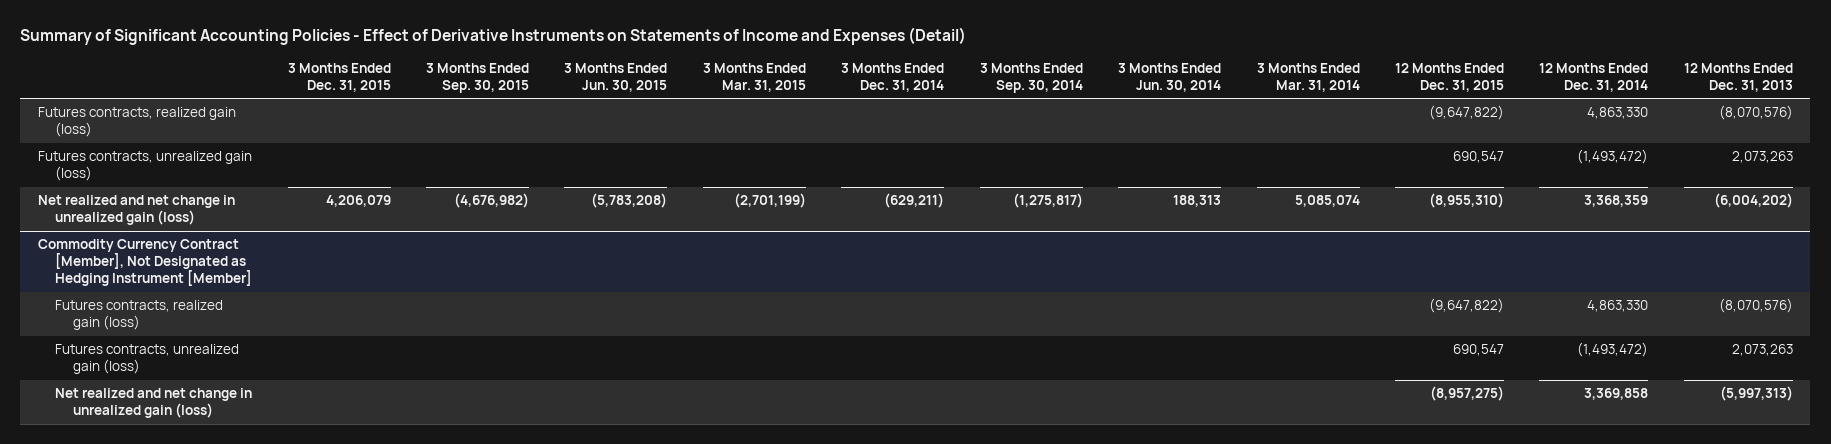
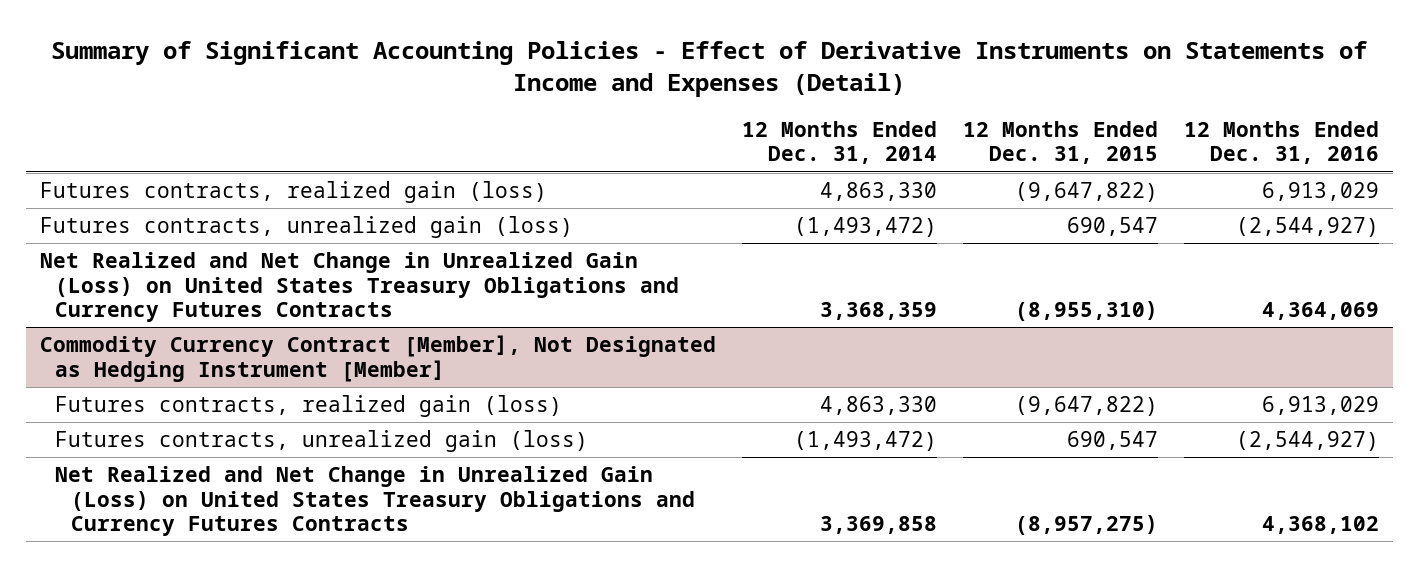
[287,62,391,92] 3 Months Ended Dec. 31, 2015 -> none
[426,62,530,93] 3 Months Ended Sep. 30, 2015 -> none
[564,62,668,92] 3 Months Ended Jun. 30, 2015 -> none
[702,62,806,92] 3 Months Ended Mar. 31, 2015 -> none
[841,62,945,92] 3 Months Ended Dec. 31, 2014 -> none
[979,62,1083,93] 3 Months Ended Sep. 30, 2014 -> none
[1118,62,1222,92] 3 Months Ended Jun. 30, 2014 -> none
[1256,62,1360,92] 3 Months Ended Mar. 31, 2014 -> none
[1683,62,1793,92] 12 Months Ended Dec. 31, 2013 -> none
none -> [1184,120,1380,165] 12 Months Ended Dec. 31, 2016
[38,195,236,226] Net realized and net change in unrealized gain (loss) -> [39,252,680,323] Net Realized and Net Change in Unrealized Gain (Loss) on United States Treasury Obligations and Currency Futures Contracts
[55,388,253,419] Net realized and net change in unrealized gain (loss) -> [55,466,695,537] Net Realized and Net Change in Unrealized Gain (Loss) on United States Treasury Obligations and Currency Futures Contracts

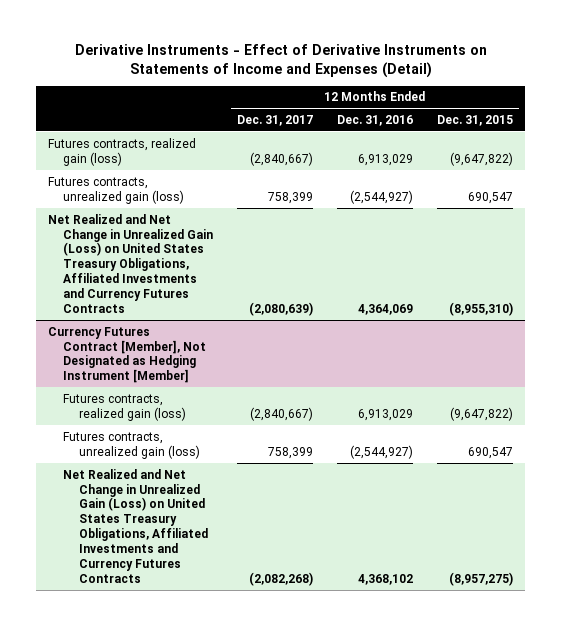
[51,40,1368,97] Summary of Significant Accounting Policies - Effect of Derivative Instruments on Statements of Income and Expenses (Detail) -> [74,43,487,78] Derivative Instruments - Effect of Derivative Instruments on Statements of Income and Expenses (Detail)
[741,120,937,165] 12 Months Ended Dec. 31, 2014 -> none
none -> [237,114,314,126] Dec. 31, 2017
[39,252,680,323] Net Realized and Net Change in Unrealized Gain (Loss) on United States Treasury Obligations and Currency Futures Contracts -> [47,213,214,314] Net Realized and Net Change in Unrealized Gain (Loss) on United States Treasury Obligations, Affiliated Investments and Currency Futures Contracts
[39,335,716,382] Commodity Currency Contract [Member], Not Designated as Hedging Instrument [Member] -> [47,326,207,384] Currency Futures Contract [Member], Not Designated as Hedging Instrument [Member]
[55,466,695,537] Net Realized and Net Change in Unrealized Gain (Loss) on United States Treasury Obligations and Currency Futures Contracts -> [63,468,208,584] Net Realized and Net Change in Unrealized Gain (Loss) on United States Treasury Obligations, Affiliated Investments and Currency Futures Contracts

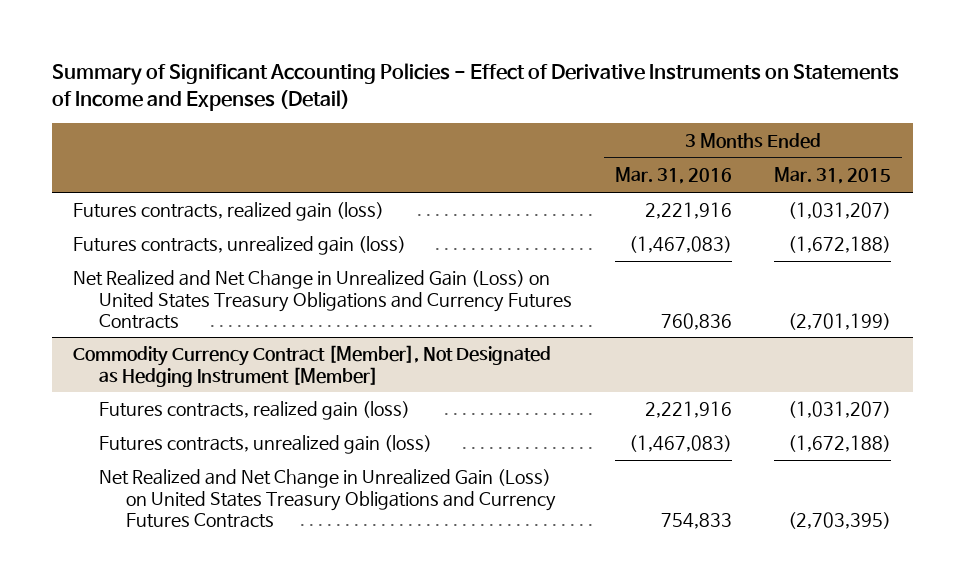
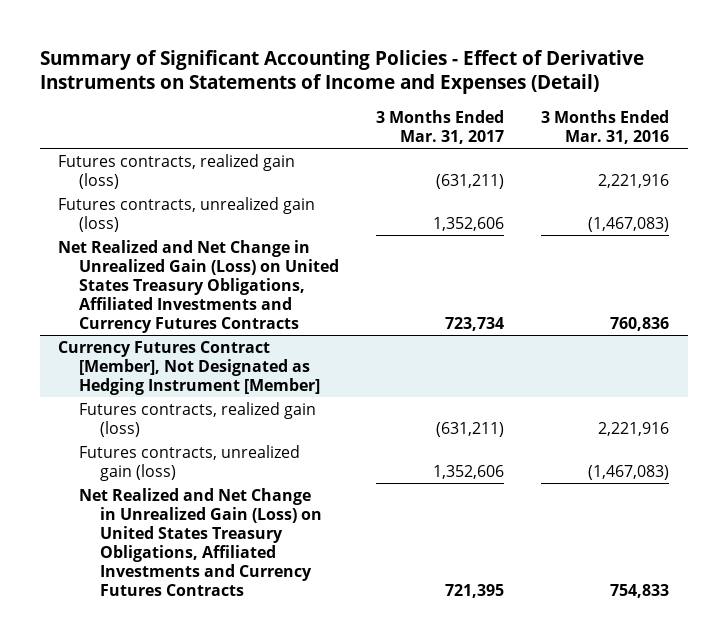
[774,167,892,185] Mar. 31, 2015 -> none
none -> [376,110,505,144] 3 Months Ended Mar. 31, 2017
[72,270,573,329] Net Realized and Net Change in Unrealized Gain (Loss) on United States Treasury Obligations and Currency Futures Contracts -> [58,239,340,333] Net Realized and Net Change in Unrealized Gain (Loss) on United States Treasury Obligations, Affiliated Investments and Currency Futures Contracts
[72,345,551,387] Commodity Currency Contract [Member], Not Designated as Hedging Instrument [Member] -> [58,340,321,395] Currency Futures Contract [Member], Not Designated as Hedging Instrument [Member]
[99,469,556,528] Net Realized and Net Change in Unrealized Gain (Loss) on United States Treasury Obligations and Currency Futures Contracts -> [79,487,323,596] Net Realized and Net Change in Unrealized Gain (Loss) on United States Treasury Obligations, Affiliated Investments and Currency Futures Contracts

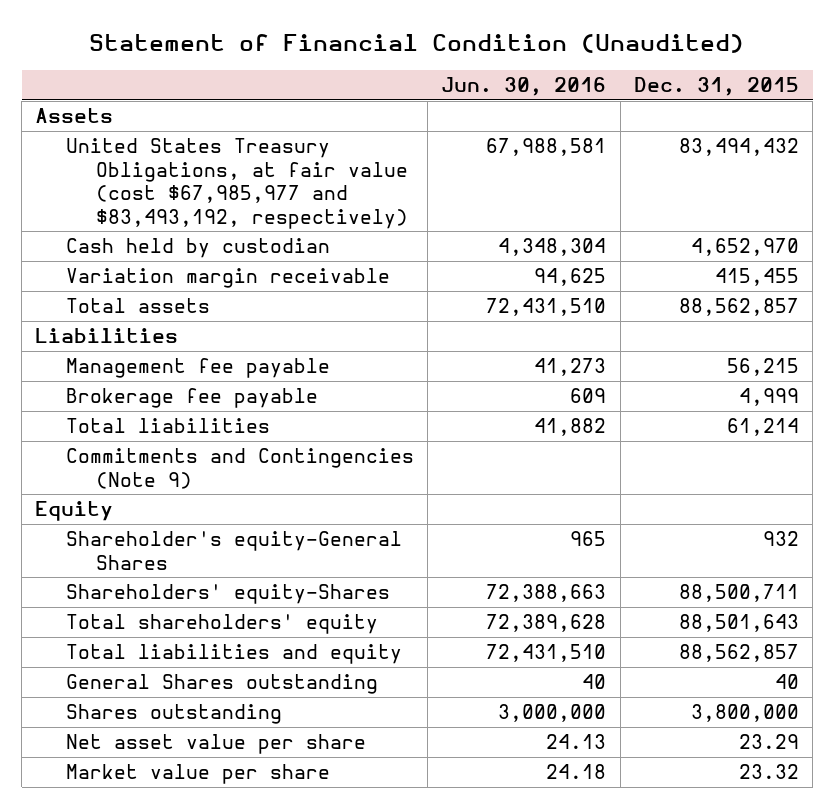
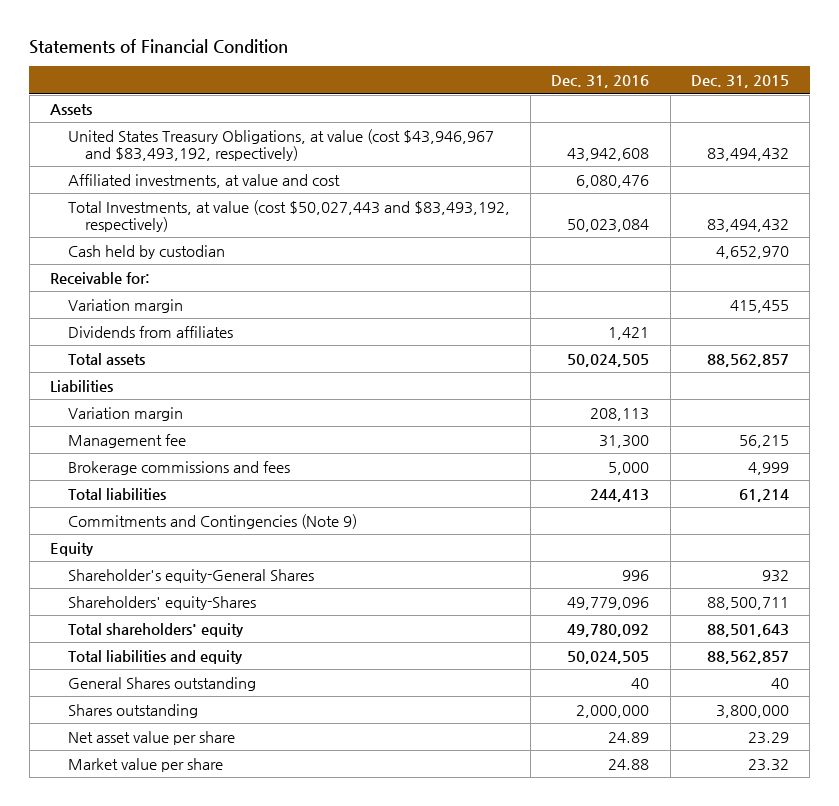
[89,34,745,54] Statement of Financial Condition (Unaudited) -> [29,38,289,54] Statements of Financial Condition
[441,77,607,97] Jun. 30, 2016 -> none
none -> [551,75,650,89] Dec. 31, 2016
[65,138,408,229] United States Treasury Obligations, at fair value (cost $67,985,977 and $83,493,192, respectively) -> [67,128,494,161] United States Treasury Obligations, at value (cost $43,946,967 and $83,493,192, respectively)
none -> [67,173,340,188] Affiliated investments, at value and cost
none -> [67,199,510,232] Total Investments, at value (cost $50,027,443 and $83,493,192, respectively)
none -> [50,271,151,284] Receivable for:
[65,268,390,289] Variation margin receivable -> [67,298,183,313] Variation margin
none -> [67,325,233,338] Dividends from affiliates
none -> [67,406,183,421] Variation margin
[65,358,330,379] Management fee payable -> [67,433,186,448] Management fee
[65,388,318,409] Brokerage fee payable -> [67,460,290,475] Brokerage commissions and fees

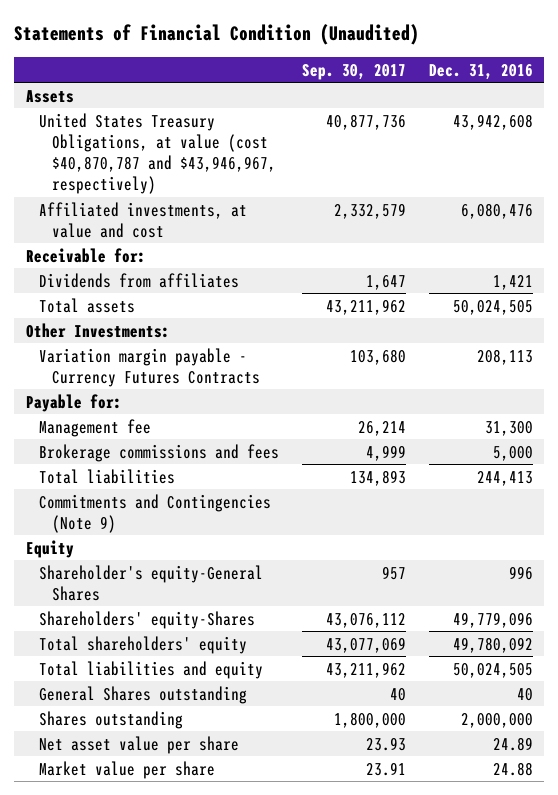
[29,38,289,54] Statements of Financial Condition -> [14,24,420,46] Statements of Financial Condition (Unaudited)
[690,75,789,89] Dec. 31, 2015 -> none
none -> [301,63,406,80] Sep. 30, 2017
[67,128,494,161] United States Treasury Obligations, at value (cost $43,946,967 and $83,493,192, respectively) -> [38,112,276,194] United States Treasury Obligations, at value (cost $40,870,787 and $43,946,967, respectively)
[67,199,510,232] Total Investments, at value (cost $50,027,443 and $83,493,192, respectively) -> none
[67,244,225,259] Cash held by custodian -> none
[67,298,183,313] Variation margin -> none
[50,379,114,392] Liabilities -> none
none -> [25,322,170,338] Other Investments:
[67,406,183,421] Variation margin -> [38,347,260,387] Variation margin payable - Currency Futures Contracts
none -> [25,393,122,412] Payable for:

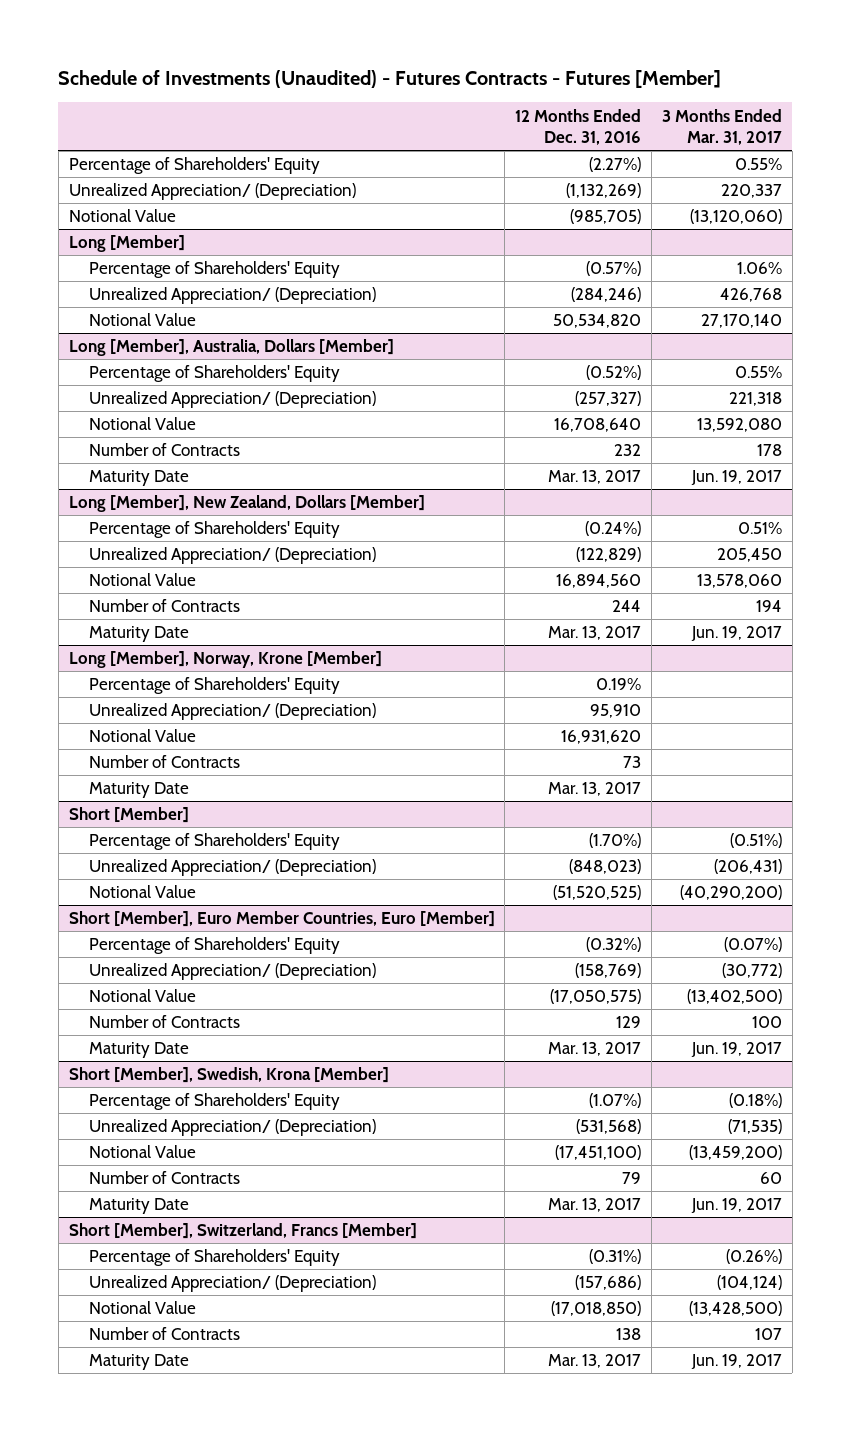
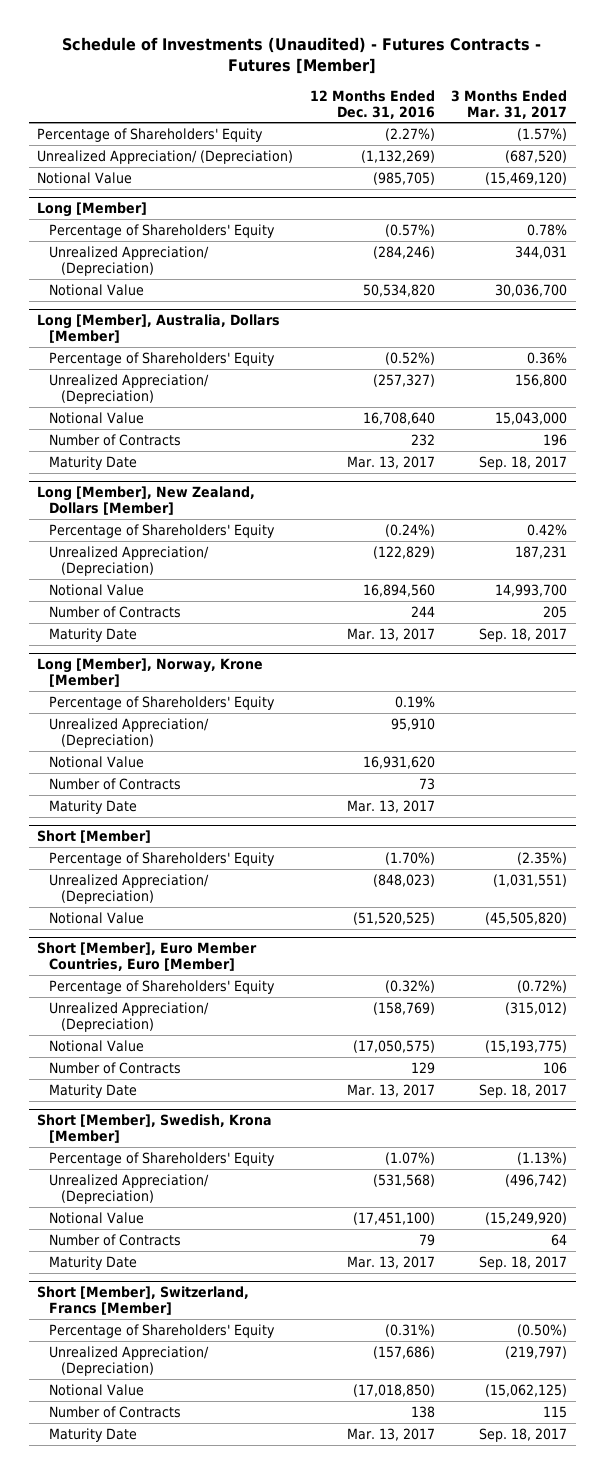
[734,158,782,171] 0.55% -> [517,127,568,141] (1.57%)
[720,184,782,199] 220,337 -> [505,149,568,163] (687,520)
[689,209,782,225] (13,120,060) -> [485,171,568,185] (15,469,120)
[736,262,782,275] 1.06% -> [527,223,568,236] 0.78%
[719,288,782,303] 426,768 -> [515,245,568,259] 344,031
[700,314,782,329] 27,170,140 -> [495,283,568,297] 30,036,700
[734,366,782,379] 0.55% -> [527,351,568,364] 0.36%
[728,392,782,407] 221,318 -> [515,373,568,387] 156,800
[696,418,782,433] 13,592,080 -> [495,411,568,425] 15,043,000
[756,444,782,457] 178 -> [543,433,568,446] 196
[690,470,782,486] Jun. 19, 2017 -> [479,455,568,470] Sep. 18, 2017
[737,522,782,535] 0.51% -> [527,523,568,536] 0.42%
[716,548,782,563] 205,450 -> [515,545,568,559] 187,231
[696,574,782,589] 13,578,060 -> [495,583,568,597] 14,993,700
[755,600,782,613] 194 -> [543,605,568,618] 205
[690,626,782,642] Jun. 19, 2017 -> [479,627,568,642] Sep. 18, 2017
[729,833,782,849] (0.51%) -> [517,851,568,865] (2.35%)
[713,859,782,875] (206,431) -> [493,873,568,887] (1,031,551)
[679,885,782,901] (40,290,200) -> [485,911,568,925] (45,505,820)
[723,937,782,953] (0.07%) -> [517,979,568,993] (0.72%)
[721,963,782,979] (30,772) -> [505,1001,568,1015] (315,012)
[686,989,782,1005] (13,402,500) -> [485,1039,568,1053] (15,193,775)
[751,1016,782,1029] 100 -> [543,1061,568,1074] 106
[690,1042,782,1058] Jun. 19, 2017 -> [479,1083,568,1098] Sep. 18, 2017
[728,1093,782,1109] (0.18%) -> [517,1151,568,1165] (1.13%)
[727,1119,782,1135] (71,535) -> [505,1173,568,1187] (496,742)
[688,1145,782,1161] (13,459,200) -> [485,1211,568,1225] (15,249,920)
[759,1172,782,1185] 60 -> [551,1233,568,1246] 64
[690,1198,782,1214] Jun. 19, 2017 -> [479,1255,568,1270] Sep. 18, 2017
[725,1249,782,1265] (0.26%) -> [517,1323,568,1337] (0.50%)
[716,1275,782,1291] (104,124) -> [505,1345,568,1359] (219,797)
[688,1301,782,1317] (13,428,500) -> [485,1383,568,1397] (15,062,125)
[754,1328,782,1341] 107 -> [543,1405,568,1418] 115
[690,1354,782,1370] Jun. 19, 2017 -> [479,1427,568,1442] Sep. 18, 2017

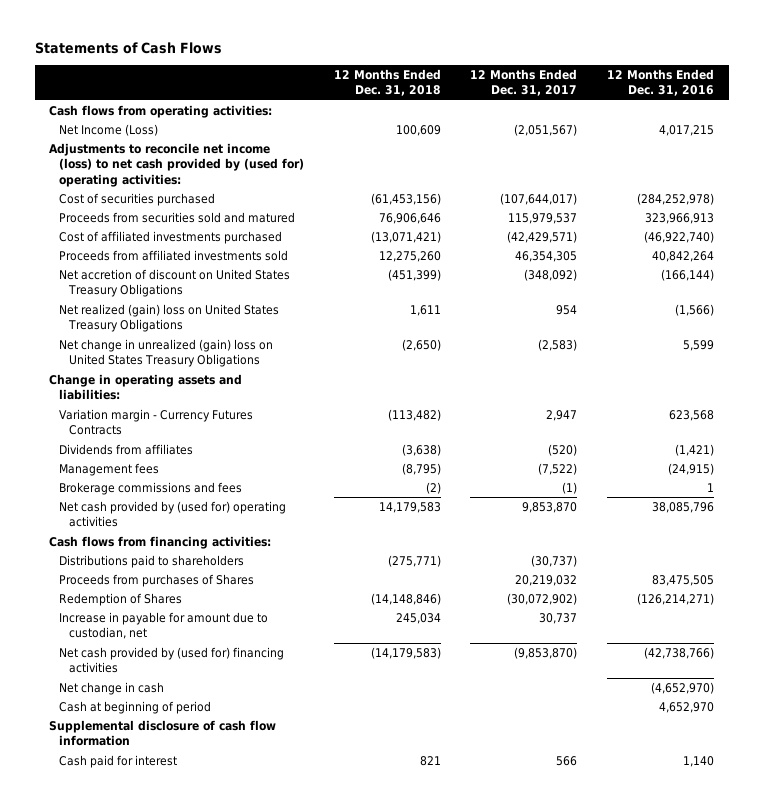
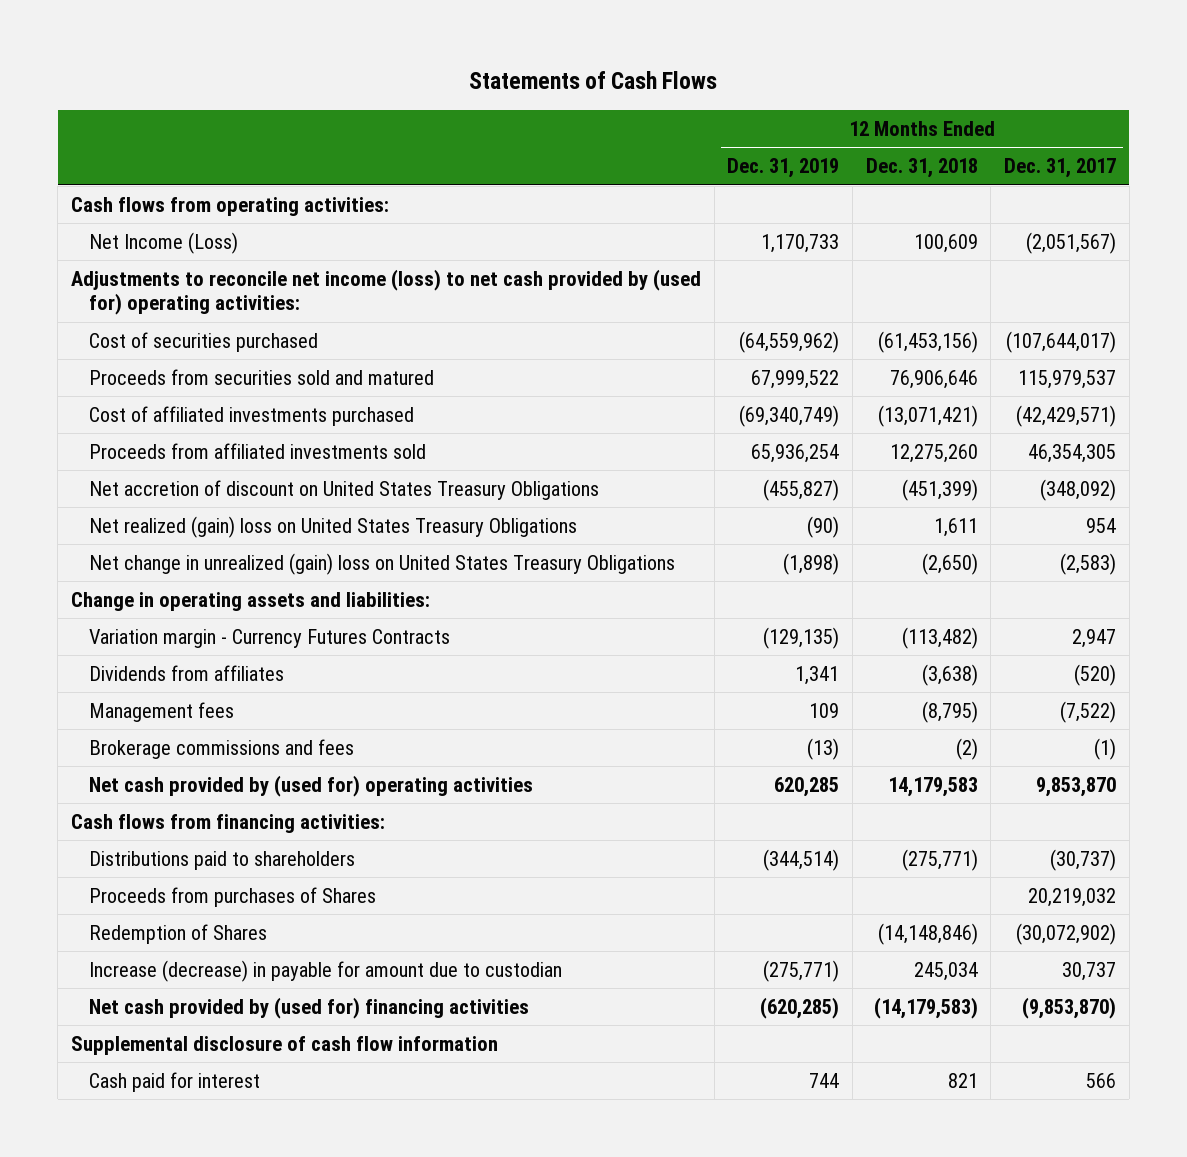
[606,68,714,97] 12 Months Ended Dec. 31, 2016 -> none
none -> [727,158,840,179] Dec. 31, 2019
[59,612,269,640] Increase in payable for amount due to custodian, net -> [88,959,562,982] Increase (decrease) in payable for amount due to custodian
[59,682,165,696] Net change in cash -> none
[59,701,212,715] Cash at beginning of period -> none

